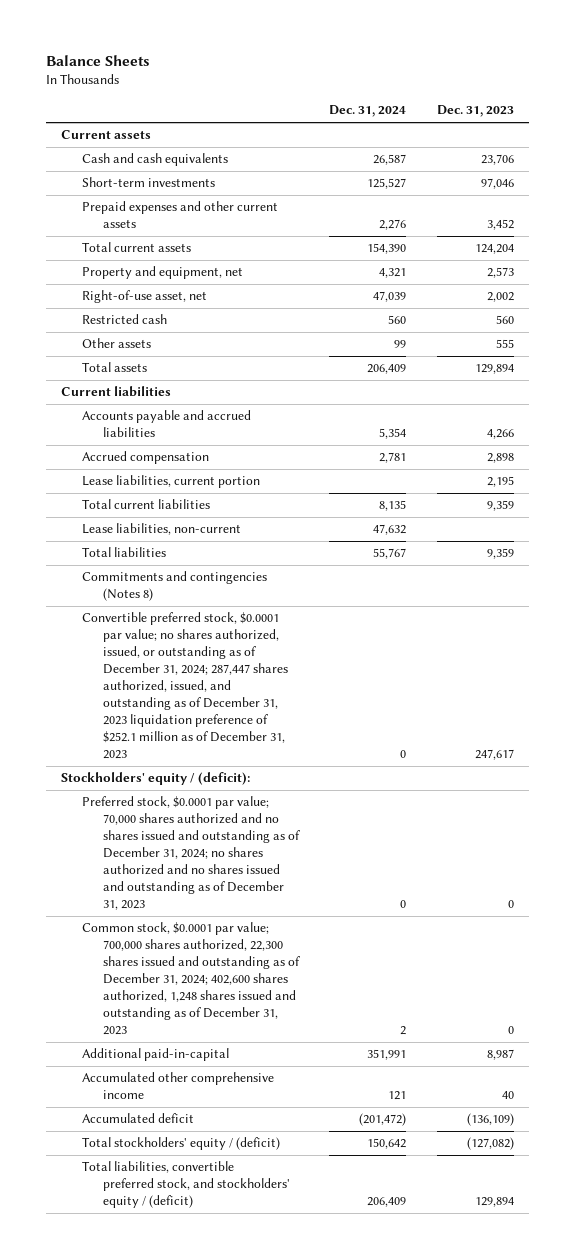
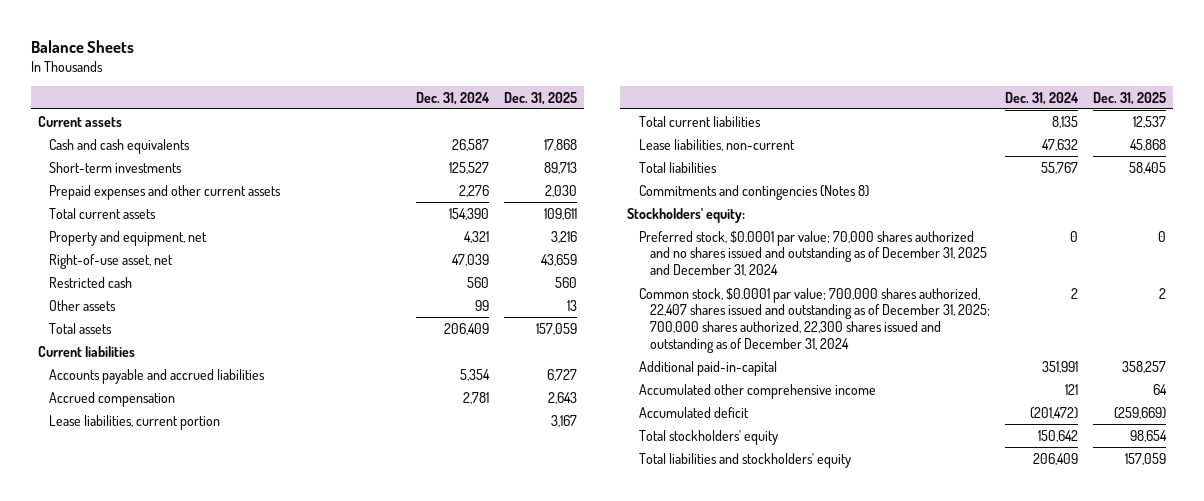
[436,105,514,118] Dec. 31, 2023 -> none
none -> [503,91,577,105] Dec. 31, 2025
[82,612,289,759] Convertible preferred stock, $0.0001 par value; no shares authorized, issued, or outstanding as of December 31, 2024; 287,447 shares authorized, issued, and outstanding as of December 31, 2023 liquidation preference of $252.1 million as of December 31, 2023 -> none
[61,772,251,786] Stockholders' equity / (deficit): -> [627,207,746,223] Stockholders' equity:
[82,796,301,910] Preferred stock, $0.0001 par value; 70,000 shares authorized and no shares issued and outstanding as of December 31, 2024; no shares authorized and no shares issued and outstanding as of December 31, 2023 -> [638,230,987,277] Preferred stock, $0.0001 par value; 70,000 shares authorized and no shares issued and outstanding as of December 31, 2025 and December 31, 2024
[82,922,301,1035] Common stock, $0.0001 par value; 700,000 shares authorized, 22,300 shares issued and outstanding as of December 31, 2024; 402,600 shares authorized, 1,248 shares issued and outstanding as of December 31, 2023 -> [638,287,990,354] Common stock, $0.0001 par value; 700,000 shares authorized, 22,407 shares issued and outstanding as of December 31, 2025; 700,000 shares authorized, 22,300 shares issued and outstanding as of December 31, 2024
[82,1137,281,1151] Total stockholders' equity / (deficit) -> [638,429,778,445] Total stockholders' equity
[82,1161,291,1209] Total liabilities, convertible preferred stock, and stockholders' equity / (deficit) -> [638,452,851,468] Total liabilities and stockholders' equity

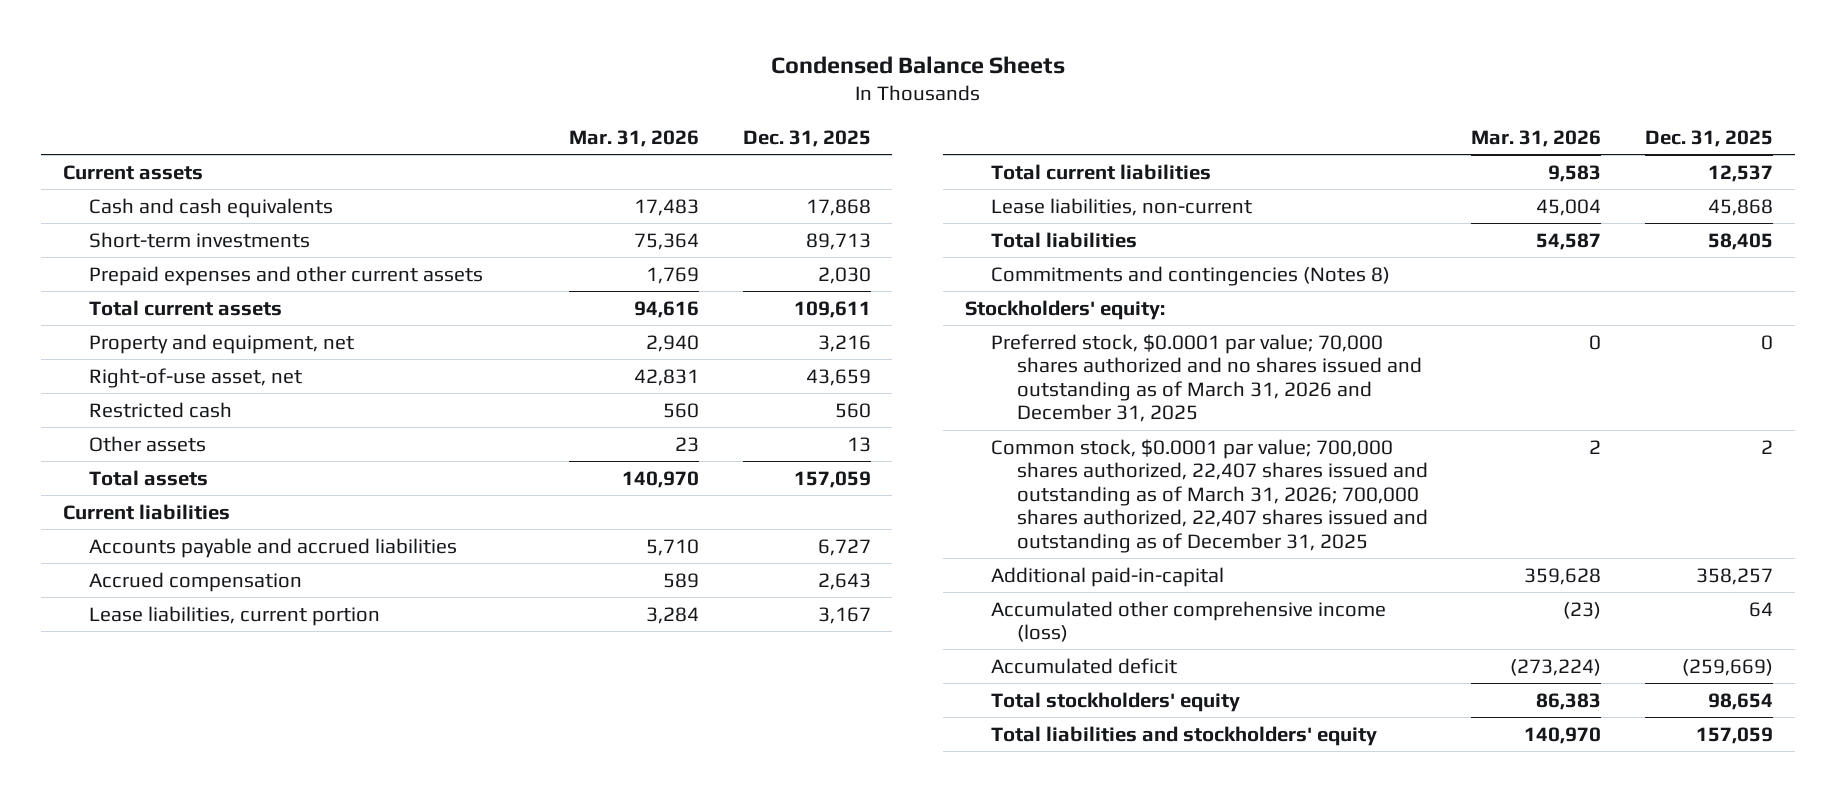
[30,39,134,53] Balance Sheets -> [770,55,1065,74] Condensed Balance Sheets
[415,91,490,105] Dec. 31, 2024 -> none
none -> [568,130,699,148] Mar. 31, 2026
[638,230,987,277] Preferred stock, $0.0001 par value; 70,000 shares authorized and no shares issued and outstanding as of December 31, 2025 and December 31, 2024 -> [990,333,1422,423] Preferred stock, $0.0001 par value; 70,000 shares authorized and no shares issued and outstanding as of March 31, 2026 and December 31, 2025
[638,287,990,354] Common stock, $0.0001 par value; 700,000 shares authorized, 22,407 shares issued and outstanding as of December 31, 2025; 700,000 shares authorized, 22,300 shares issued and outstanding as of December 31, 2024 -> [990,438,1428,554] Common stock, $0.0001 par value; 700,000 shares authorized, 22,407 shares issued and outstanding as of March 31, 2026; 700,000 shares authorized, 22,407 shares issued and outstanding as of December 31, 2025
[638,383,876,399] Accumulated other comprehensive income -> [990,600,1386,643] Accumulated other comprehensive income (loss)

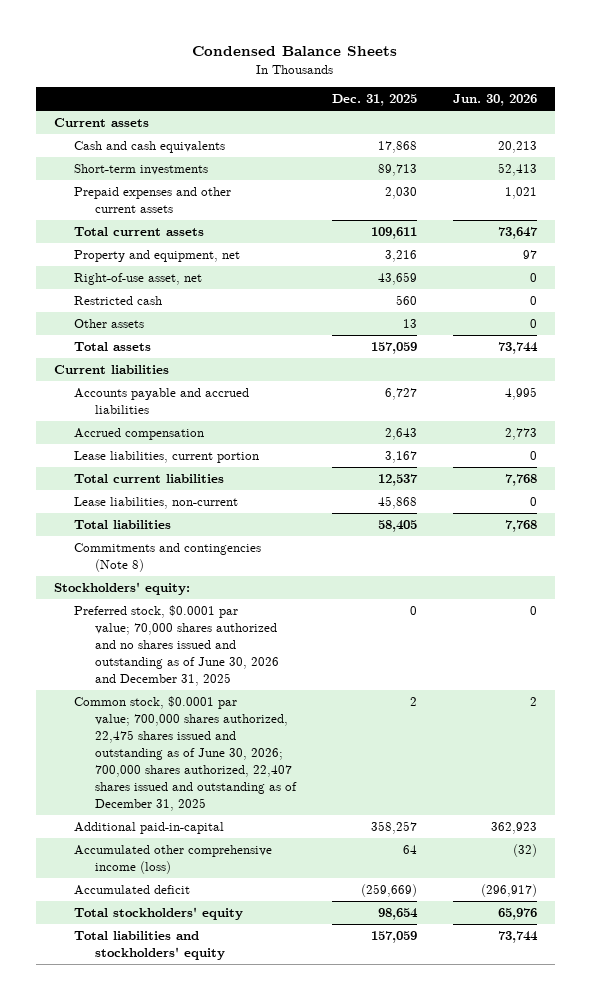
[568,130,699,148] Mar. 31, 2026 -> none
none -> [452,94,537,107] Jun. 30, 2026
[990,265,1390,286] Commitments and contingencies (Notes 8) -> [74,543,262,573] Commitments and contingencies (Note 8)
[990,333,1422,423] Preferred stock, $0.0001 par value; 70,000 shares authorized and no shares issued and outstanding as of March 31, 2026 and December 31, 2025 -> [74,605,279,687] Preferred stock, $0.0001 par value; 70,000 shares authorized and no shares issued and outstanding as of June 30, 2026 and December 31, 2025
[990,438,1428,554] Common stock, $0.0001 par value; 700,000 shares authorized, 22,407 shares issued and outstanding as of March 31, 2026; 700,000 shares authorized, 22,407 shares issued and outstanding as of December 31, 2025 -> [74,696,297,812] Common stock, $0.0001 par value; 700,000 shares authorized, 22,475 shares issued and outstanding as of June 30, 2026; 700,000 shares authorized, 22,407 shares issued and outstanding as of December 31, 2025

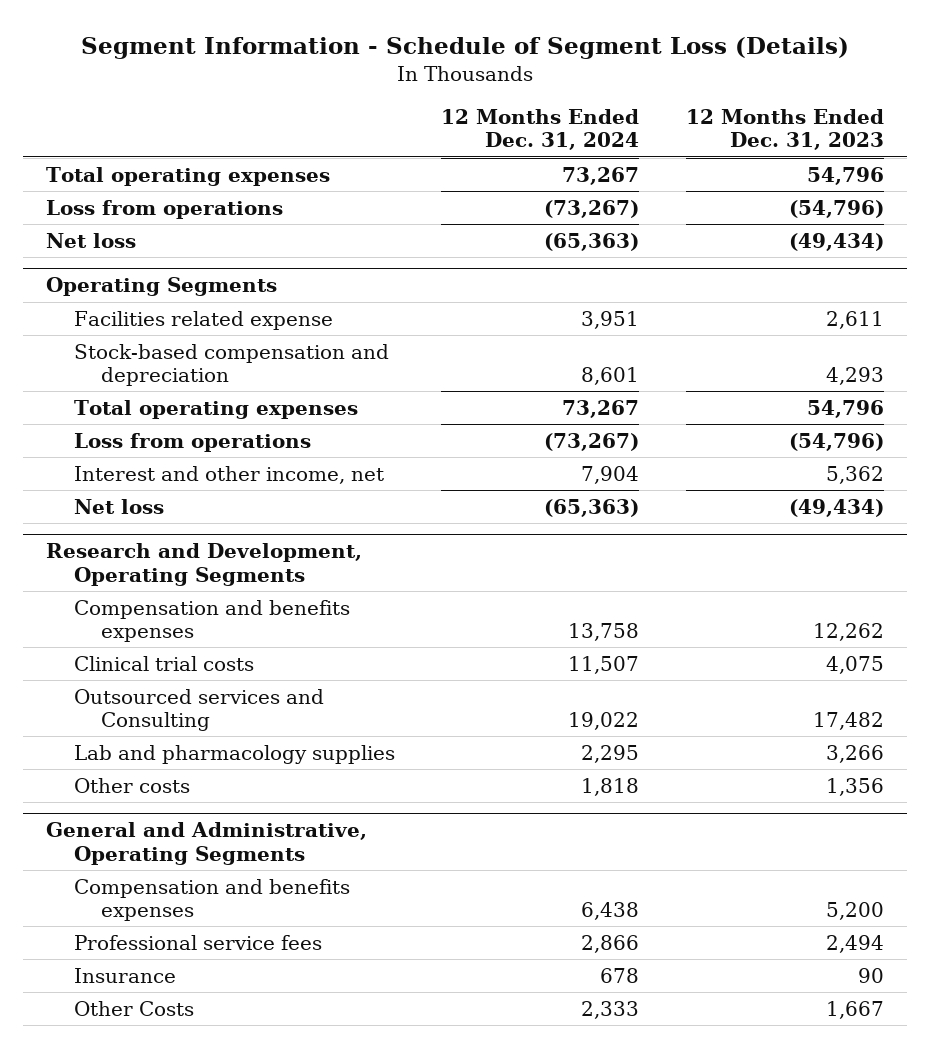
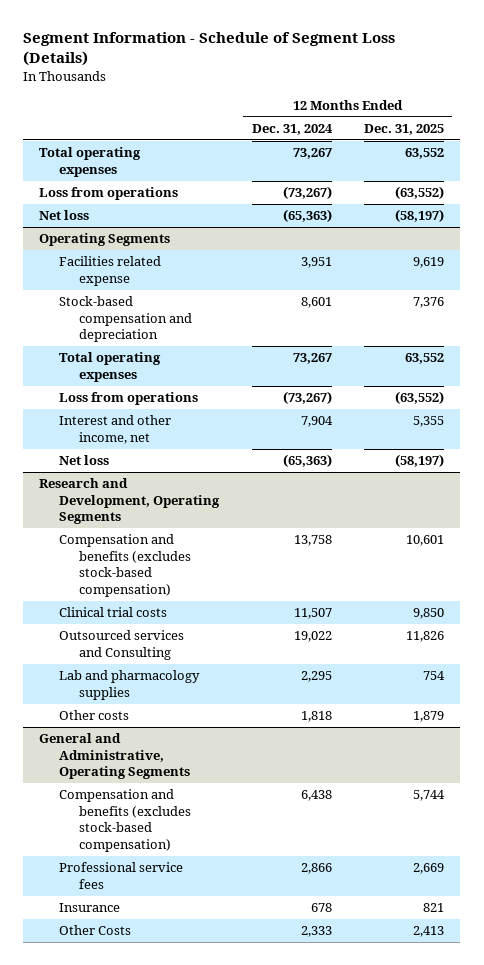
[686,109,885,151] 12 Months Ended Dec. 31, 2023 -> none
none -> [364,123,445,135] Dec. 31, 2025
[73,599,350,643] Compensation and benefits expenses -> [59,534,191,597] Compensation and benefits (excludes stock-based compensation)
[73,878,350,922] Compensation and benefits expenses -> [59,789,191,852] Compensation and benefits (excludes stock-based compensation)

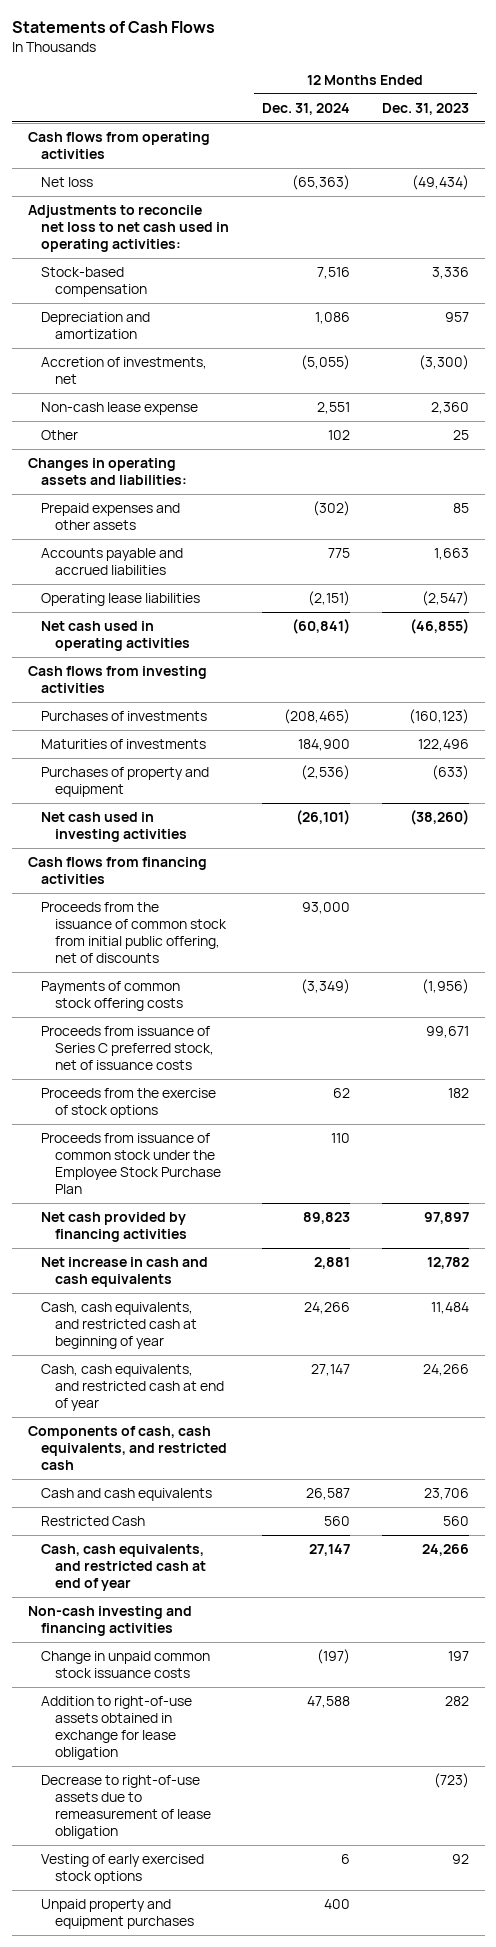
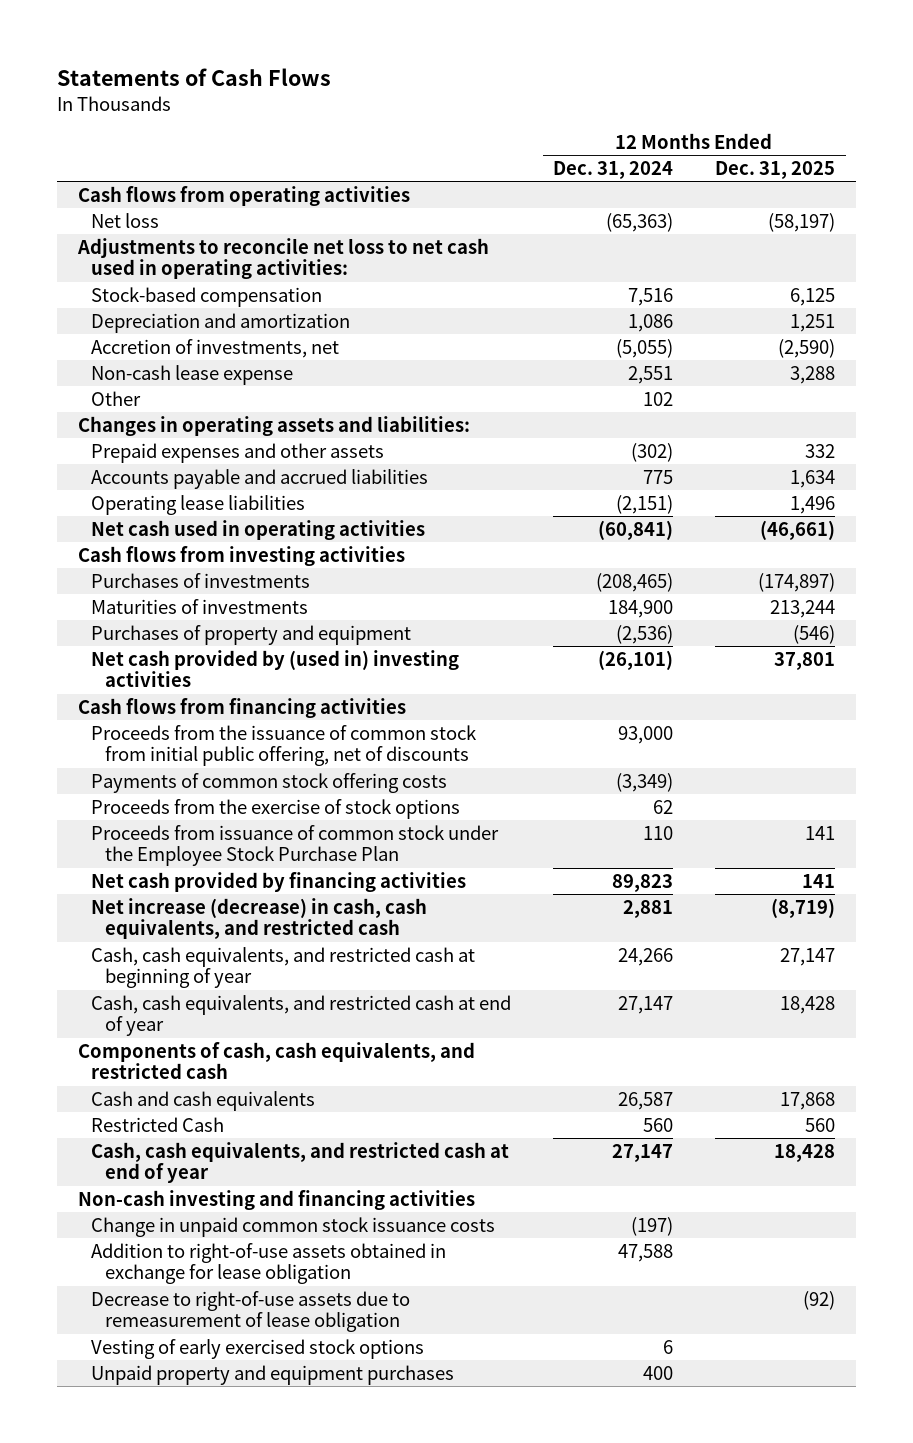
[381,102,469,115] Dec. 31, 2023 -> none
none -> [715,161,836,180] Dec. 31, 2025
[41,811,188,842] Net cash used in investing activities -> [91,649,460,688] Net cash provided by (used in) investing activities
[41,1025,215,1071] Proceeds from issuance of Series C preferred stock, net of issuance costs -> none
[41,1256,209,1287] Net increase in cash and cash equivalents -> [91,897,428,940] Net increase (decrease) in cash, cash equivalents, and restricted cash

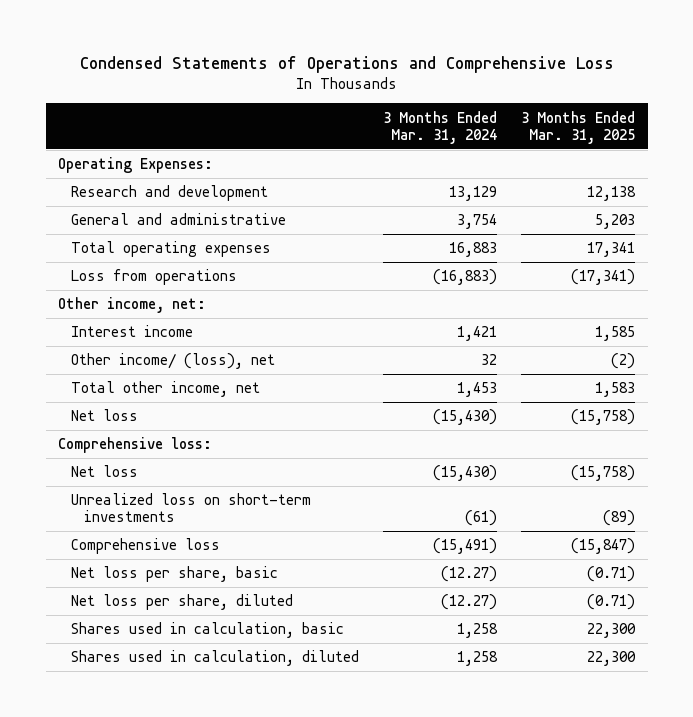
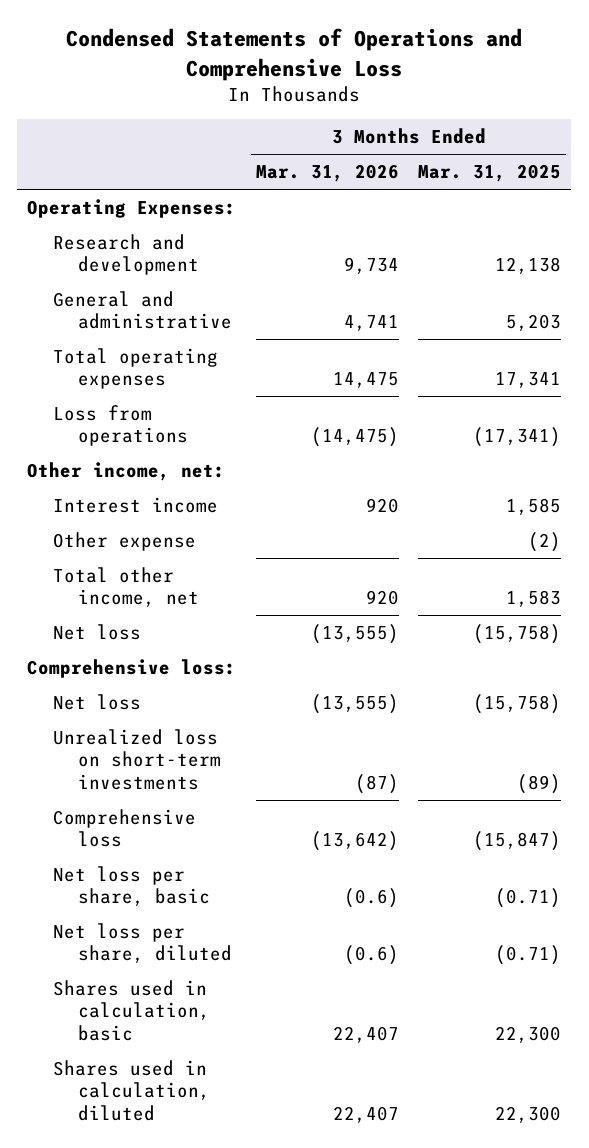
[383,110,498,144] 3 Months Ended Mar. 31, 2024 -> none
none -> [255,164,399,183] Mar. 31, 2026
[71,353,276,370] Other income/ (loss), net -> [52,531,196,551] Other expense

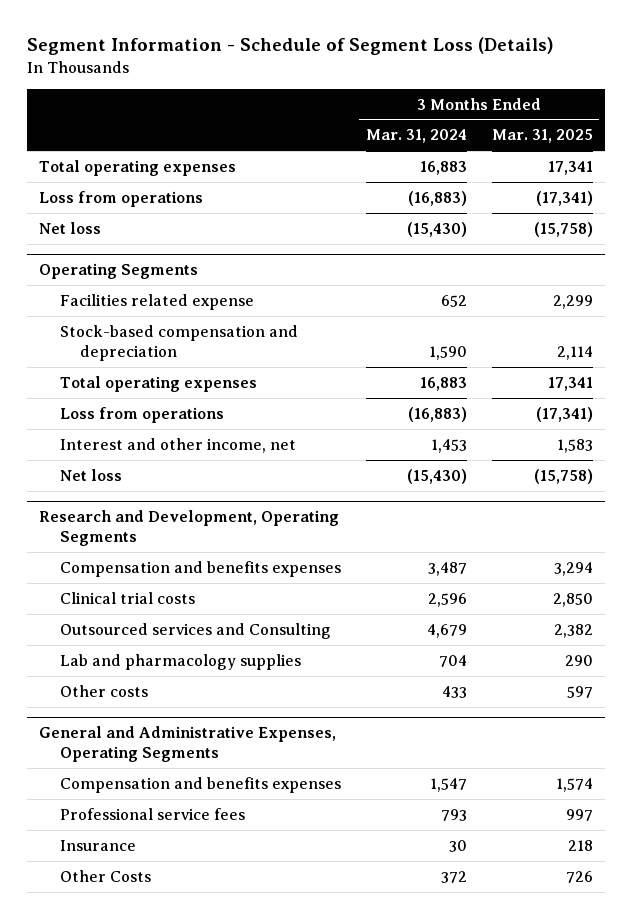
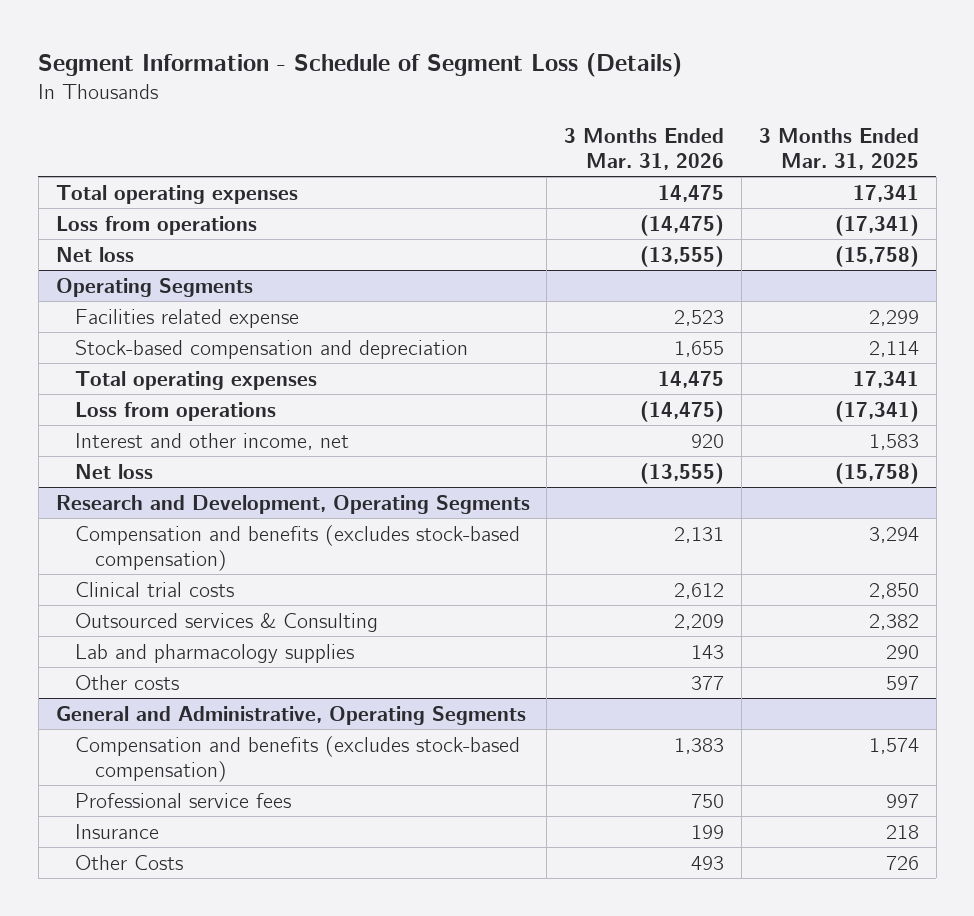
[365,129,467,144] Mar. 31, 2024 -> none
none -> [564,127,725,170] 3 Months Ended Mar. 31, 2026
[59,560,341,577] Compensation and benefits expenses -> [75,524,521,571] Compensation and benefits (excludes stock-based compensation)
[59,622,331,639] Outsourced services and Consulting -> [75,612,379,632] Outsourced services & Consulting
[39,725,337,763] General and Administrative Expenses, Operating Segments -> [55,705,526,725] General and Administrative, Operating Segments
[59,776,341,793] Compensation and benefits expenses -> [75,735,521,782] Compensation and benefits (excludes stock-based compensation)

